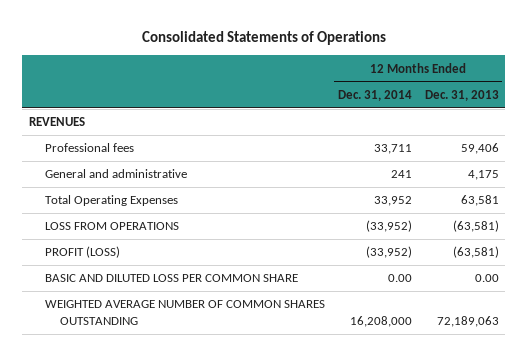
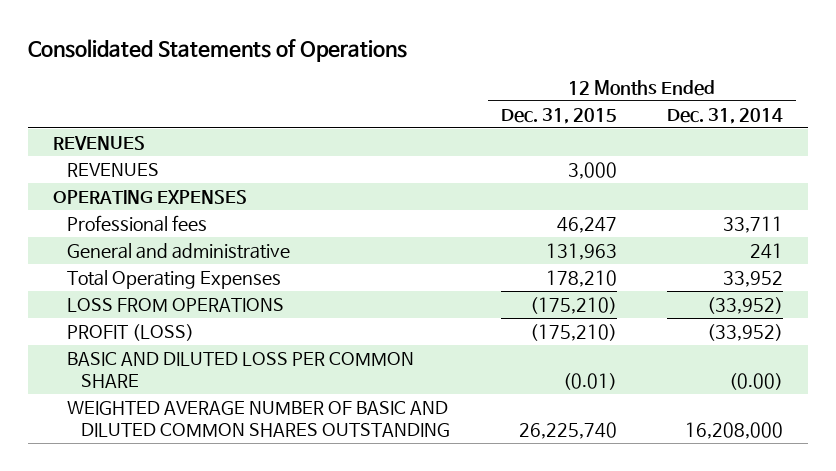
[424,89,499,101] Dec. 31, 2013 -> none
none -> [500,107,617,124] Dec. 31, 2015
none -> [67,162,160,177] REVENUES
none -> [53,189,248,204] OPERATING EXPENSES
[387,274,412,283] 0.00 -> [729,372,784,390] (0.00)
[44,300,325,325] WEIGHTED AVERAGE NUMBER OF COMMON SHARES OUTSTANDING -> [67,400,451,437] WEIGHTED AVERAGE NUMBER OF BASIC AND DILUTED COMMON SHARES OUTSTANDING

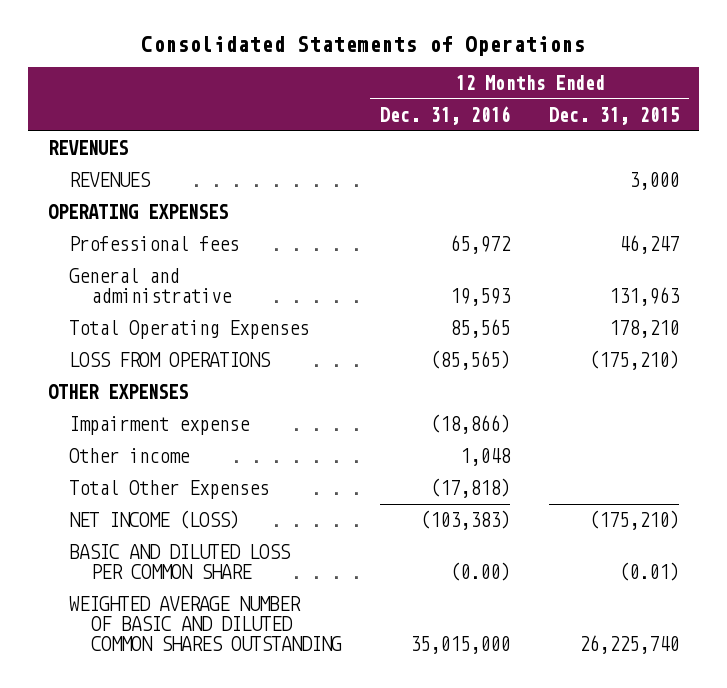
[667,107,784,124] Dec. 31, 2014 -> none
none -> [380,105,511,125] Dec. 31, 2016
none -> [47,383,188,399] OTHER EXPENSES
none -> [69,415,251,435] Impairment expense
none -> [69,447,191,463] Other income
none -> [69,479,270,499] Total Other Expenses
[67,323,195,341] PROFIT (LOSS) -> [69,509,240,529] NET INCOME (LOSS)

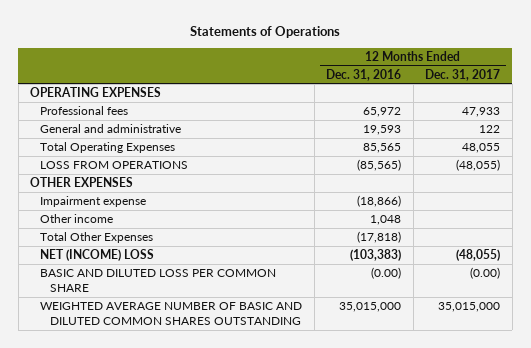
[141,35,586,56] Consolidated Statements of Operations -> [190,26,341,39] Statements of Operations
[549,106,680,125] Dec. 31, 2015 -> none
none -> [425,68,501,81] Dec. 31, 2017
[47,139,128,155] REVENUES -> none
[69,171,152,187] REVENUES -> none
[69,509,240,529] NET INCOME (LOSS) -> [40,249,155,262] NET (INCOME) LOSS

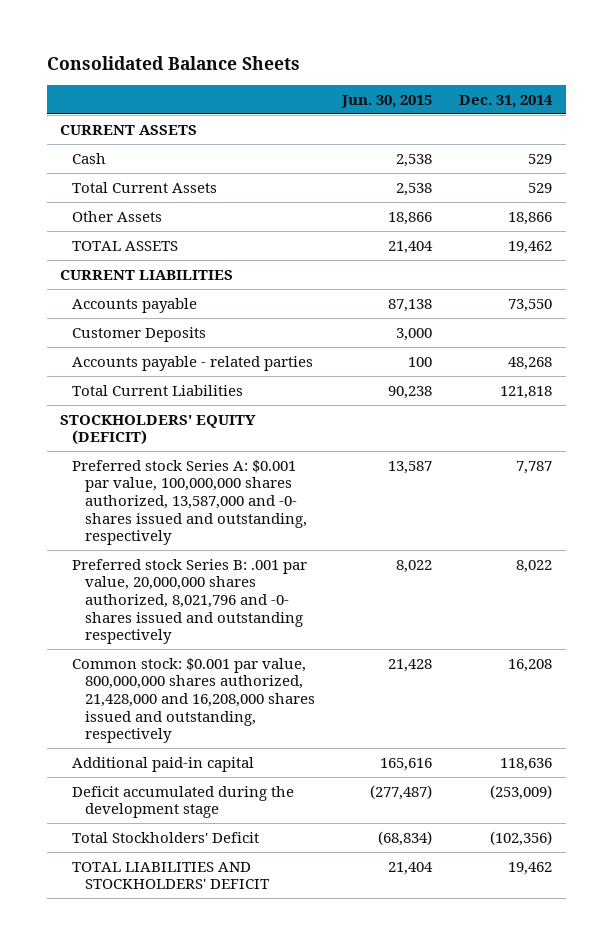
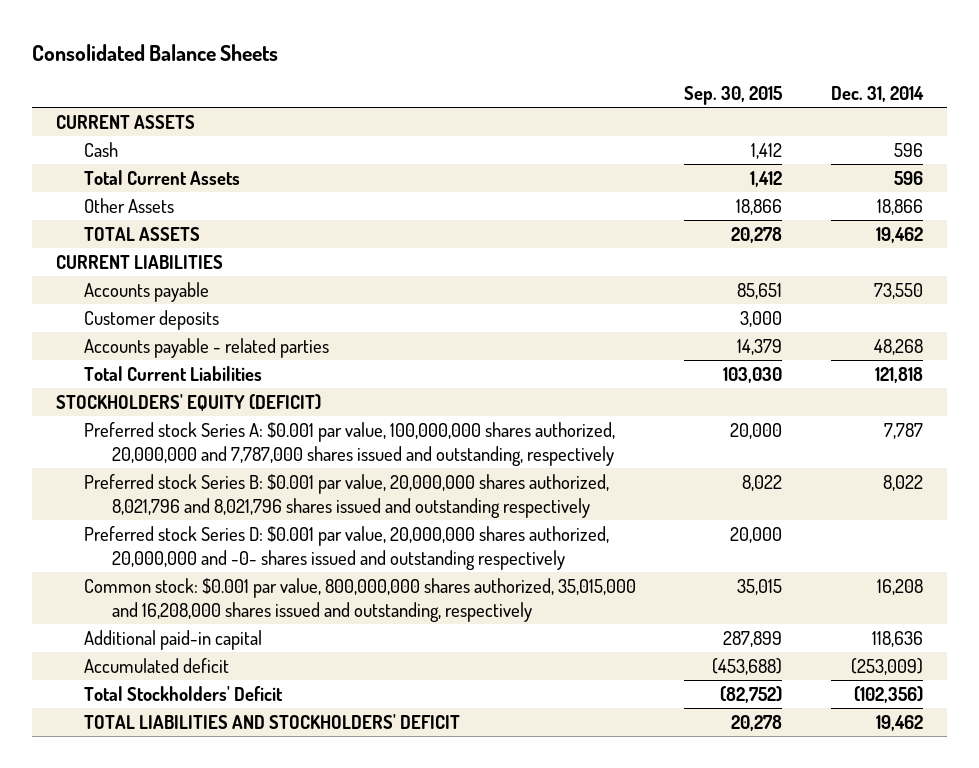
[340,95,432,109] Jun. 30, 2015 -> none
none -> [684,86,783,106] Sep. 30, 2015
[528,153,553,164] 529 -> [893,142,923,157] 596
[528,182,553,193] 529 -> [893,170,923,185] 596
[72,326,207,342] Customer Deposits -> [83,309,219,330] Customer deposits
[72,459,307,546] Preferred stock Series A: $0.001 par value, 100,000,000 shares authorized, 13,587,000 and -0- shares issued and outstanding, respectively -> [83,421,615,466] Preferred stock Series A: $0.001 par value, 100,000,000 shares authorized, 20,000,000 and 7,787,000 shares issued and outstanding, respectively
[72,558,308,645] Preferred stock Series B: .001 par value, 20,000,000 shares authorized, 8,021,796 and -0- shares issued and outstanding respectively -> [83,473,609,518] Preferred stock Series B: $0.001 par value, 20,000,000 shares authorized, 8,021,796 and 8,021,796 shares issued and outstanding respectively
none -> [83,525,609,570] Preferred stock Series D: $0.001 par value, 20,000,000 shares authorized, 20,000,000 and -0- shares issued and outstanding respectively
[72,657,315,744] Common stock: $0.001 par value, 800,000,000 shares authorized, 21,428,000 and 16,208,000 shares issued and outstanding, respectively -> [83,577,636,622] Common stock: $0.001 par value, 800,000,000 shares authorized, 35,015,000 and 16,208,000 shares issued and outstanding, respectively
[72,785,295,819] Deficit accumulated during the development stage -> [83,657,229,673] Accumulated deficit

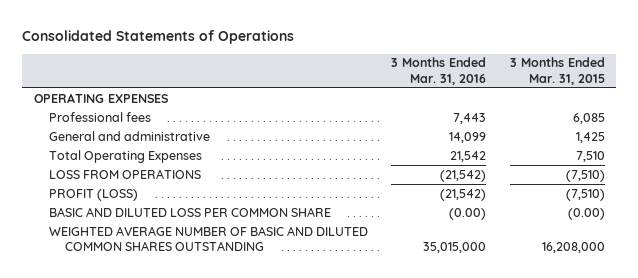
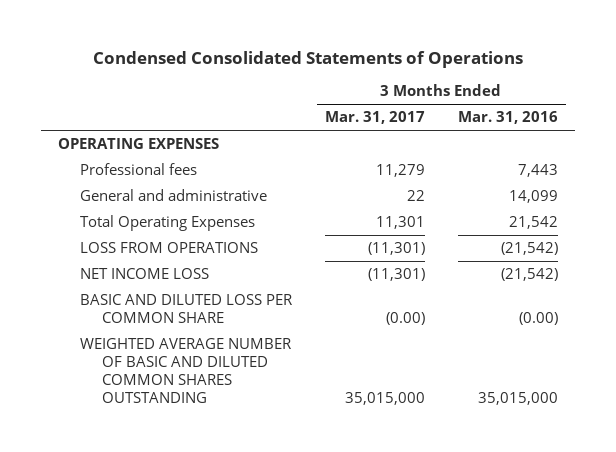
[22,30,295,45] Consolidated Statements of Operations -> [92,50,523,68] Condensed Consolidated Statements of Operations
[509,57,605,85] 3 Months Ended Mar. 31, 2015 -> none
none -> [324,111,425,125] Mar. 31, 2017
[49,188,139,201] PROFIT (LOSS) -> [79,268,209,280] NET INCOME LOSS

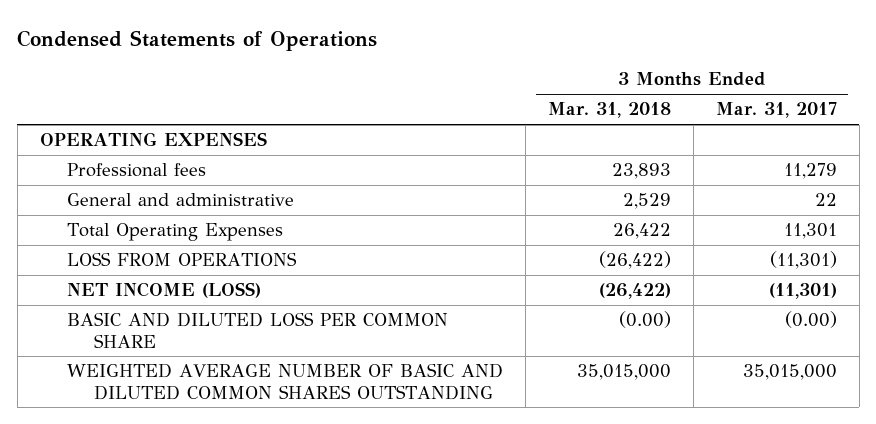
[92,50,523,68] Condensed Consolidated Statements of Operations -> [17,29,378,51] Condensed Statements of Operations
[458,111,559,125] Mar. 31, 2016 -> none
none -> [547,102,671,119] Mar. 31, 2018
[79,268,209,280] NET INCOME LOSS -> [66,282,261,299] NET INCOME (LOSS)

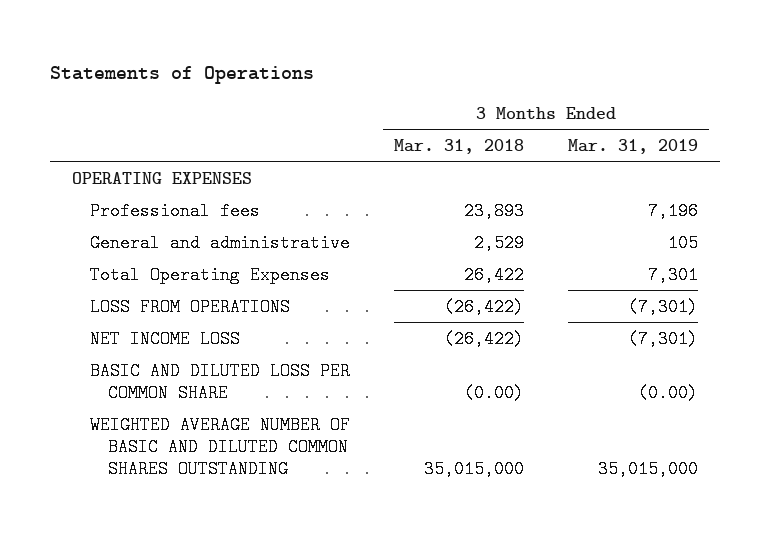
[17,29,378,51] Condensed Statements of Operations -> [50,65,315,84] Statements of Operations
[715,102,837,119] Mar. 31, 2017 -> none
none -> [568,138,699,154] Mar. 31, 2019
[66,282,261,299] NET INCOME (LOSS) -> [90,329,241,348] NET INCOME LOSS

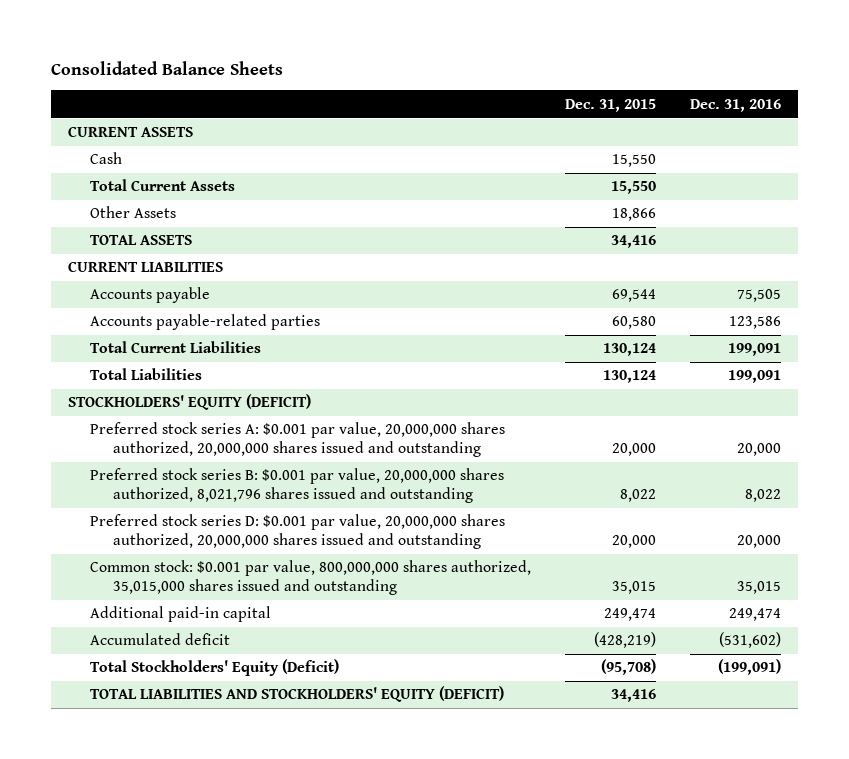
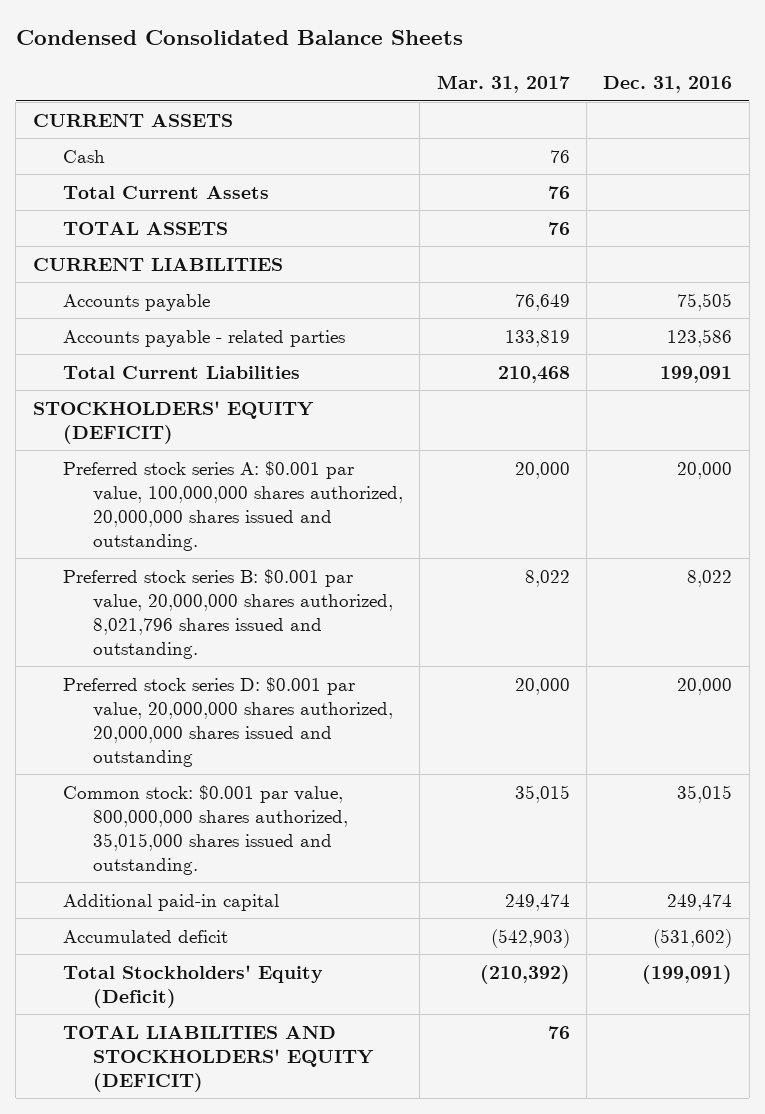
[50,60,283,75] Consolidated Balance Sheets -> [15,30,463,46] Condensed Consolidated Balance Sheets
[565,98,657,112] Dec. 31, 2015 -> none
none -> [436,75,570,94] Mar. 31, 2017
[90,206,177,219] Other Assets -> none
[90,314,321,331] Accounts payable-related parties -> [62,329,345,347] Accounts payable - related parties
[90,368,203,381] Total Liabilities -> none
[90,422,506,457] Preferred stock series A: $0.001 par value, 20,000,000 shares authorized, 20,000,000 shares issued and outstanding -> [62,460,403,551] Preferred stock series A: $0.001 par value, 100,000,000 shares authorized, 20,000,000 shares issued and outstanding.
[90,468,505,503] Preferred stock series B: $0.001 par value, 20,000,000 shares authorized, 8,021,796 shares issued and outstanding -> [62,568,393,659] Preferred stock series B: $0.001 par value, 20,000,000 shares authorized, 8,021,796 shares issued and outstanding.
[90,560,532,595] Common stock: $0.001 par value, 800,000,000 shares authorized, 35,015,000 shares issued and outstanding -> [62,784,348,875] Common stock: $0.001 par value, 800,000,000 shares authorized, 35,015,000 shares issued and outstanding.

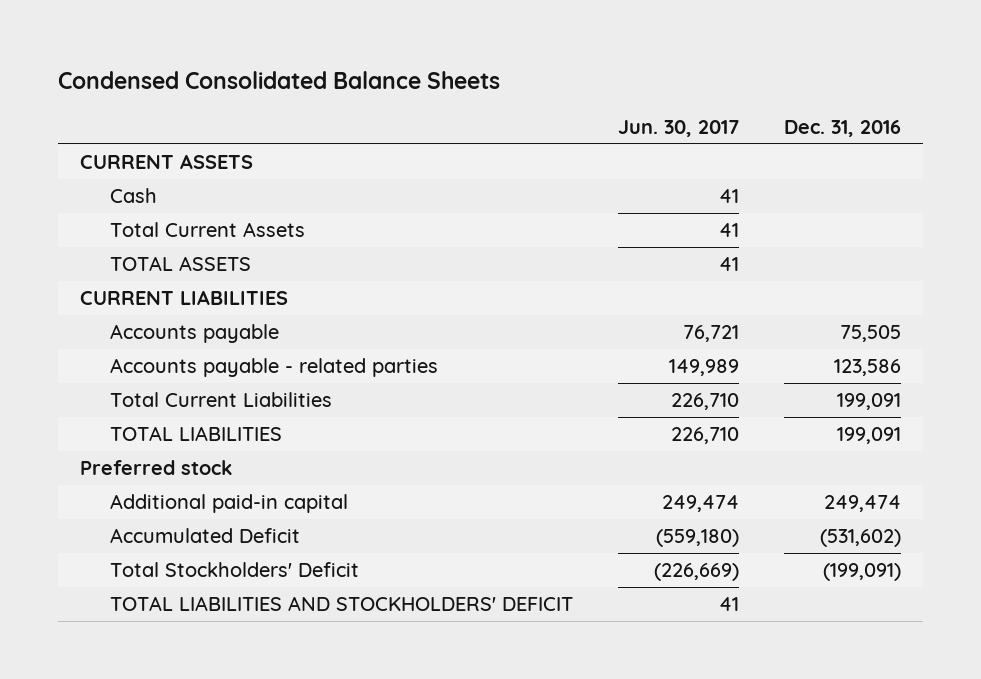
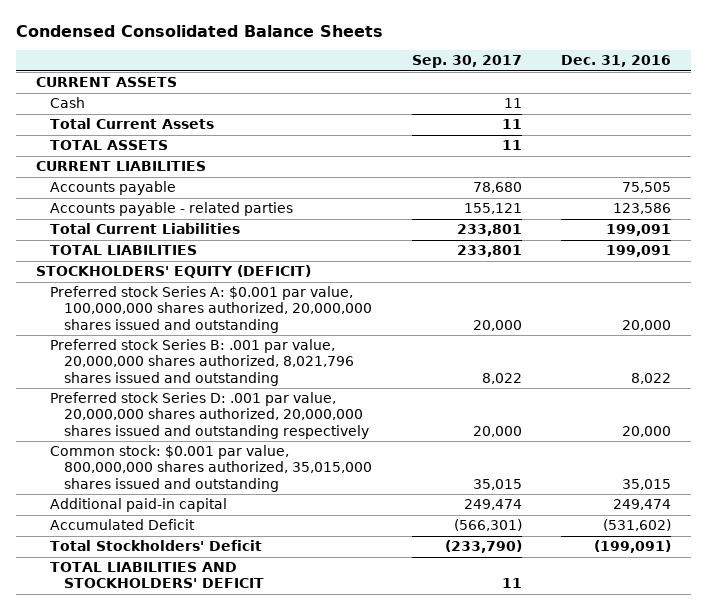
[618,119,740,137] Jun. 30, 2017 -> none
none -> [411,55,522,69] Sep. 30, 2017
[80,460,233,476] Preferred stock -> none
none -> [35,265,311,279] STOCKHOLDERS' EQUITY (DEFICIT)
none -> [49,286,373,333] Preferred stock Series A: $0.001 par value, 100,000,000 shares authorized, 20,000,000 shares issued and outstanding
none -> [49,339,355,386] Preferred stock Series B: .001 par value, 20,000,000 shares authorized, 8,021,796 shares issued and outstanding
none -> [49,392,370,439] Preferred stock Series D: .001 par value, 20,000,000 shares authorized, 20,000,000 shares issued and outstanding respectively
none -> [49,445,373,492] Common stock: $0.001 par value, 800,000,000 shares authorized, 35,015,000 shares issued and outstanding

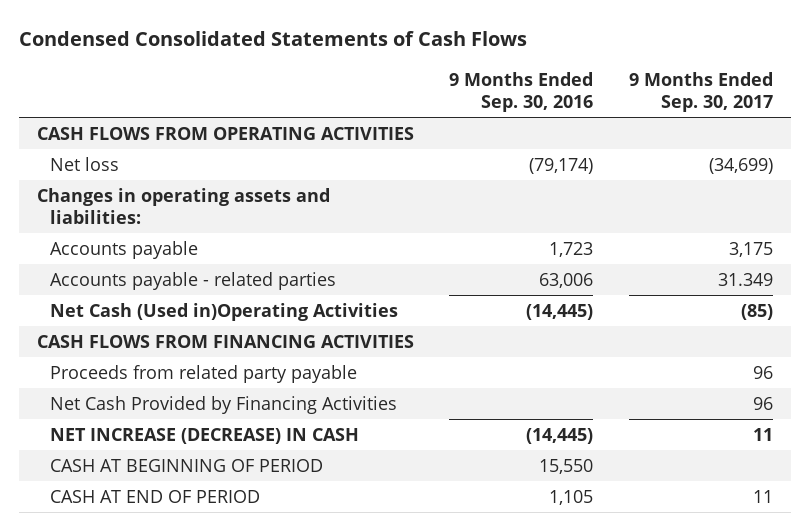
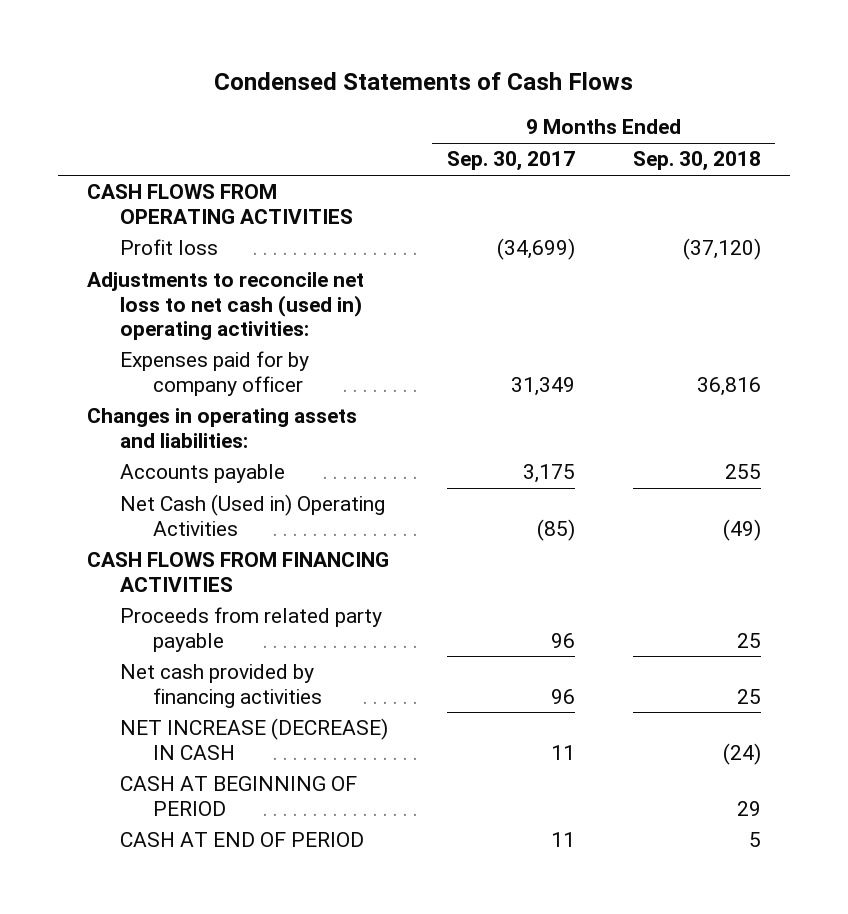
[18,31,527,47] Condensed Consolidated Statements of Cash Flows -> [213,72,633,91] Condensed Statements of Cash Flows
[449,71,594,112] 9 Months Ended Sep. 30, 2016 -> none
none -> [632,151,761,172] Sep. 30, 2018
[49,156,119,171] Net loss -> [119,239,218,256] Profit loss
none -> [86,272,364,340] Adjustments to reconcile net loss to net cash (used in) operating activities:
none -> [119,351,309,396] Expenses paid for by company officer
[49,271,336,290] Accounts payable - related parties -> none
[49,302,398,321] Net Cash (Used in)Operating Activities -> [119,494,385,536] Net Cash (Used in) Operating Activities
[49,395,397,414] Net Cash Provided by Financing Activities -> [119,664,322,708] Net cash provided by financing activities

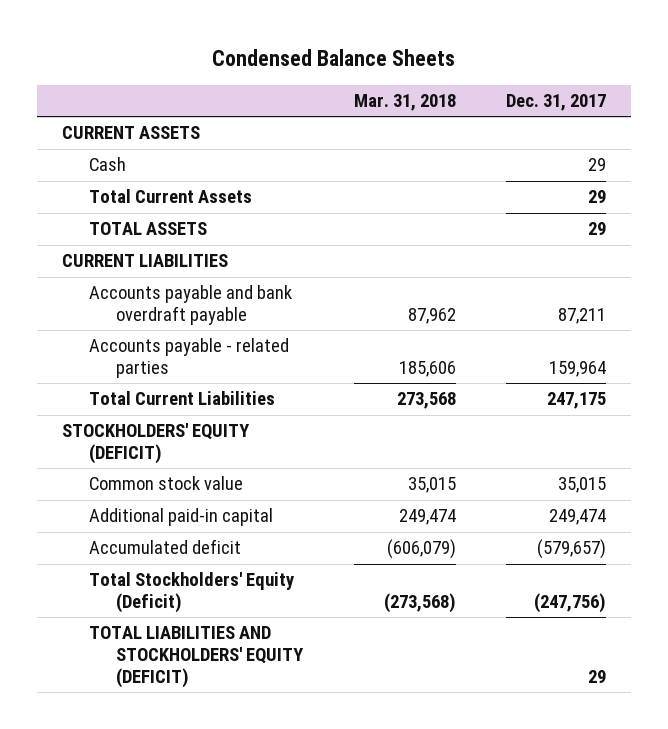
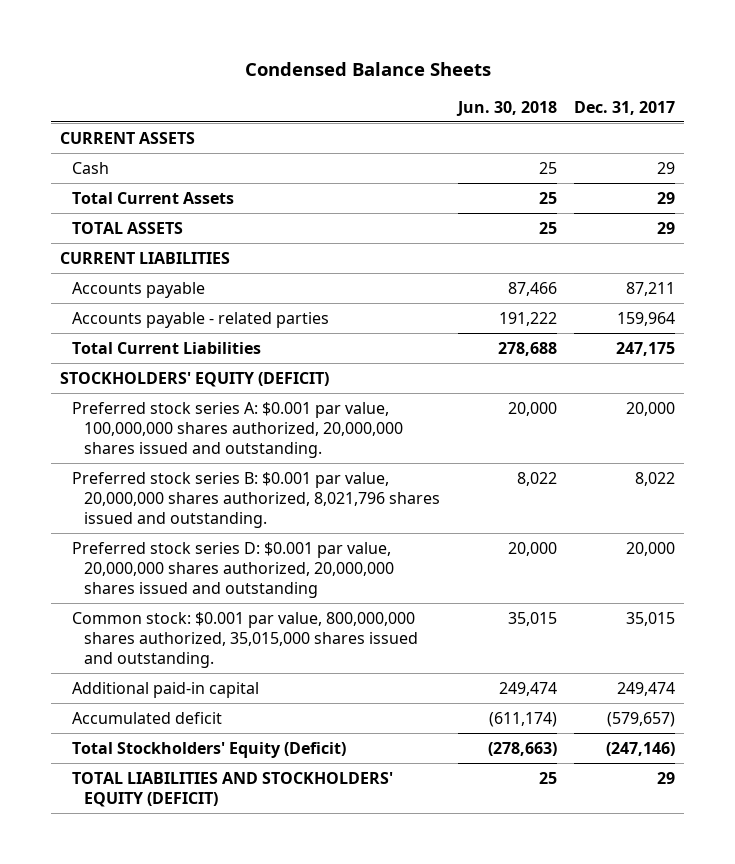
[353,94,456,112] Mar. 31, 2018 -> none
none -> [455,100,557,116] Jun. 30, 2018
[89,285,293,326] Accounts payable and bank overdraft payable -> [71,281,205,298] Accounts payable
none -> [71,401,403,459] Preferred stock series A: $0.001 par value, 100,000,000 shares authorized, 20,000,000 shares issued and outstanding.
none -> [71,471,440,529] Preferred stock series B: $0.001 par value, 20,000,000 shares authorized, 8,021,796 shares issued and outstanding.
none -> [71,541,394,599] Preferred stock series D: $0.001 par value, 20,000,000 shares authorized, 20,000,000 shares issued and outstanding
[89,476,244,491] Common stock value -> [71,611,418,669] Common stock: $0.001 par value, 800,000,000 shares authorized, 35,015,000 shares issued and outstanding.
[533,593,606,614] (247,756) -> [606,741,676,756] (247,146)

